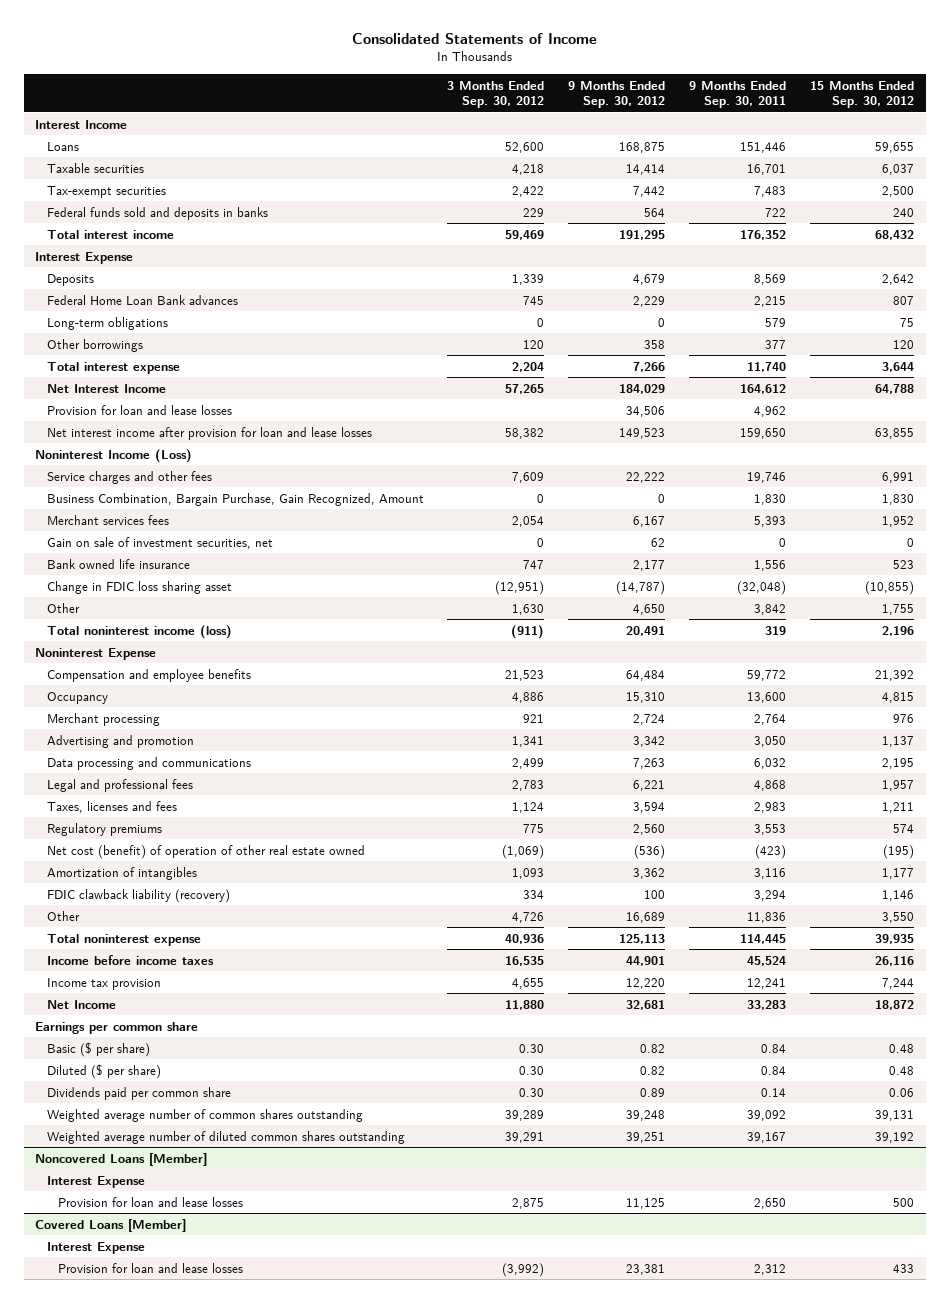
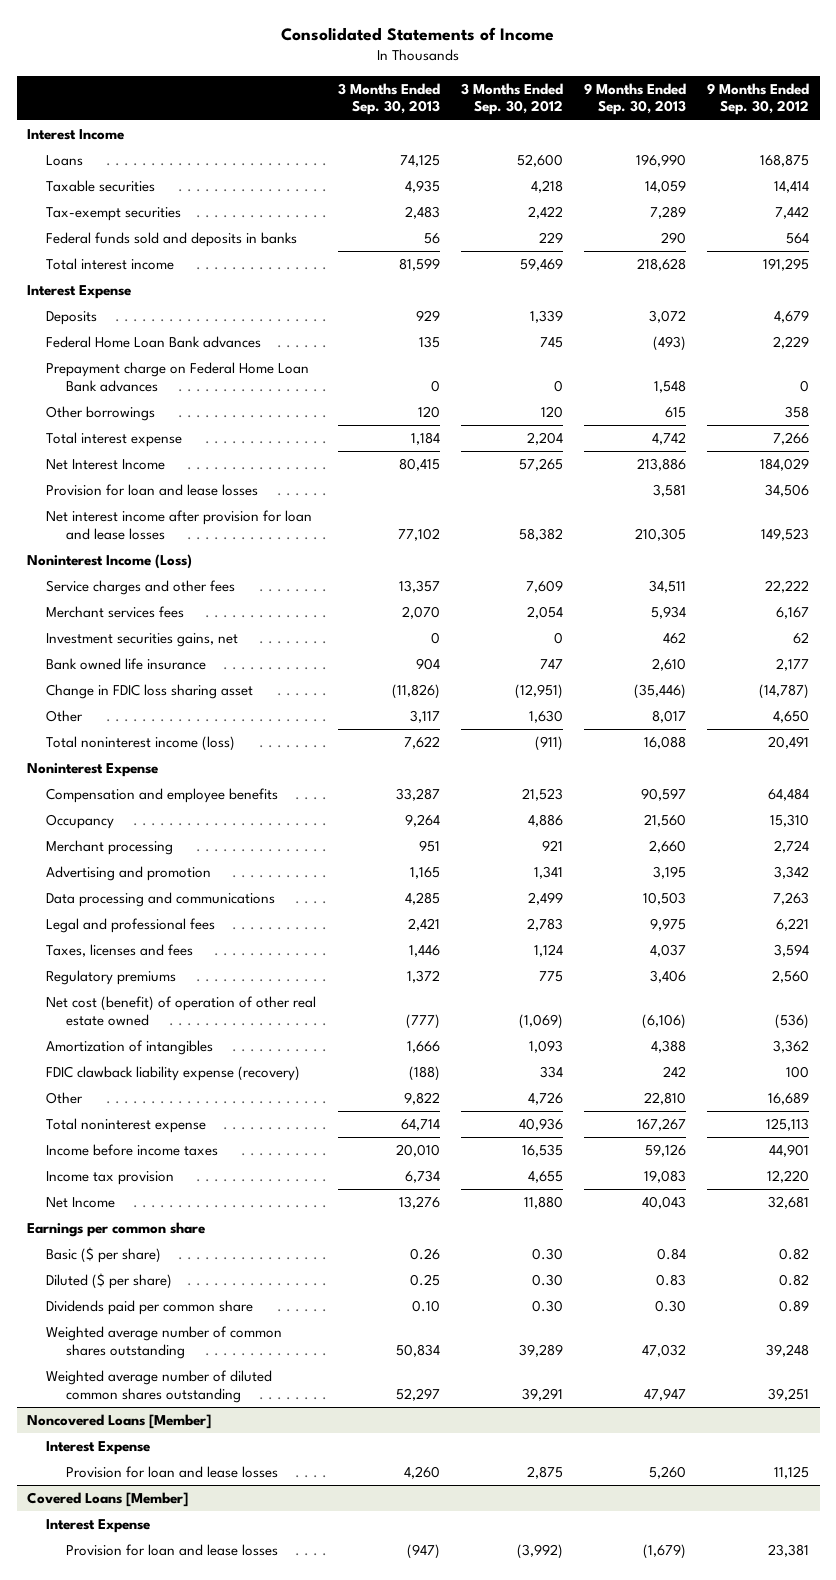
[689,80,787,109] 9 Months Ended Sep. 30, 2011 -> none
[809,80,914,109] 15 Months Ended Sep. 30, 2012 -> none
none -> [337,82,440,116] 3 Months Ended Sep. 30, 2013
none -> [583,82,686,116] 9 Months Ended Sep. 30, 2013
[46,316,168,330] Long-term obligations -> none
none -> [46,362,310,392] Prepayment charge on Federal Home Loan Bank advances
[46,492,424,506] Business Combination, Bargain Purchase, Gain Recognized, Amount -> none
[46,536,273,549] Gain on sale of investment securities, net -> [46,633,239,648] Investment securities gains, net
[46,888,230,903] FDIC clawback liability (recovery) -> [46,1066,301,1082] FDIC clawback liability expense (recovery)

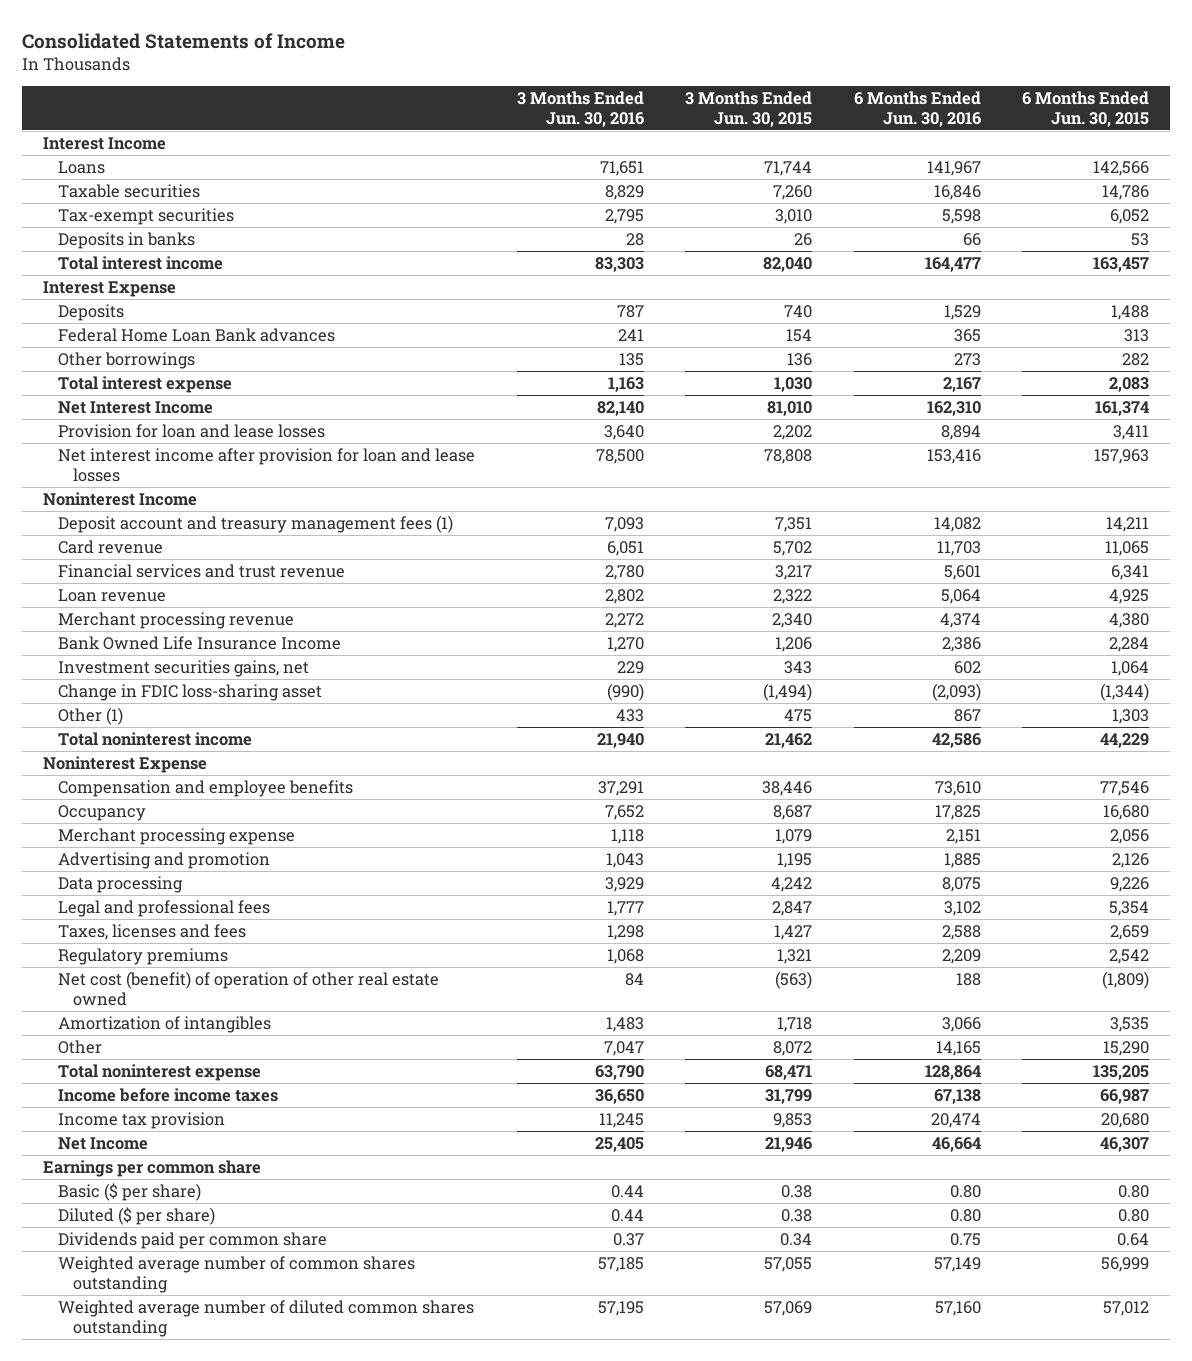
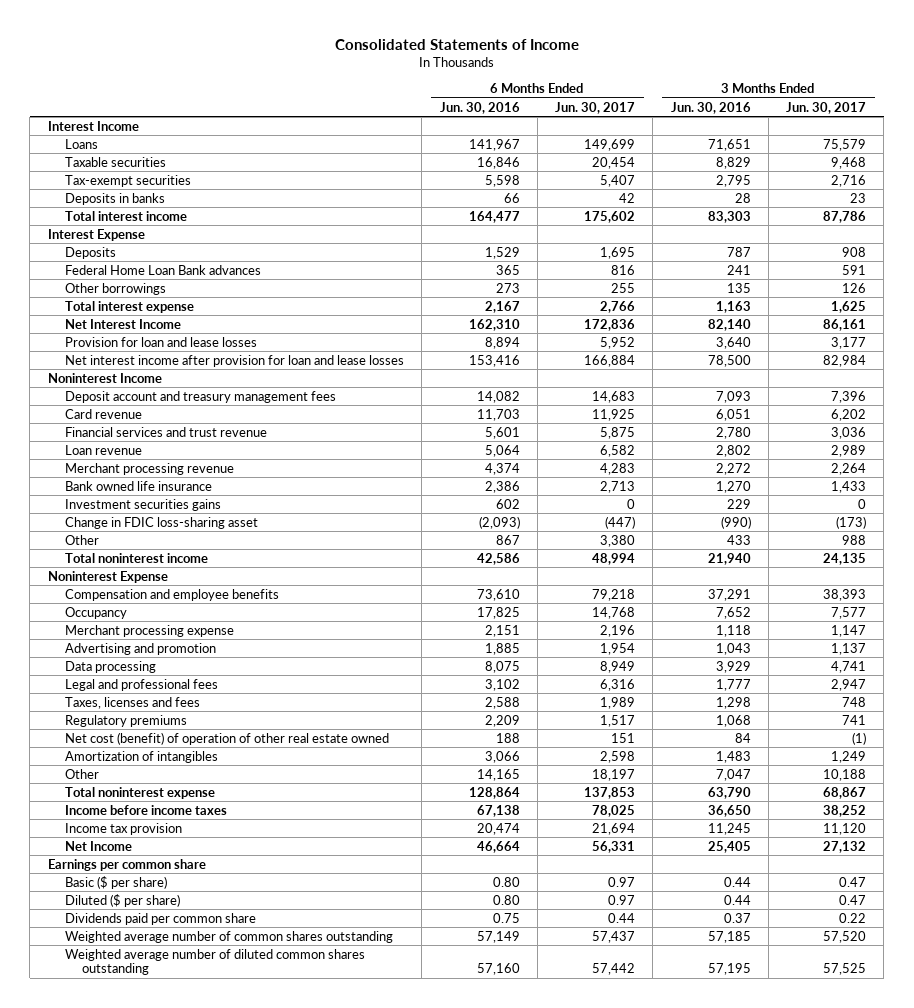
[685,91,813,127] 3 Months Ended Jun. 30, 2015 -> none
[1022,91,1150,127] 6 Months Ended Jun. 30, 2015 -> none
none -> [555,101,636,114] Jun. 30, 2017
none -> [786,101,867,114] Jun. 30, 2017
[57,514,453,533] Deposit account and treasury management fees (1) -> [65,390,337,403] Deposit account and treasury management fees
[57,635,341,650] Bank Owned Life Insurance Income -> [65,480,213,491] Bank owned life insurance
[57,659,309,677] Investment securities gains, net -> [65,498,222,511] Investment securities gains
[57,706,123,725] Other (1) -> [65,534,100,545] Other

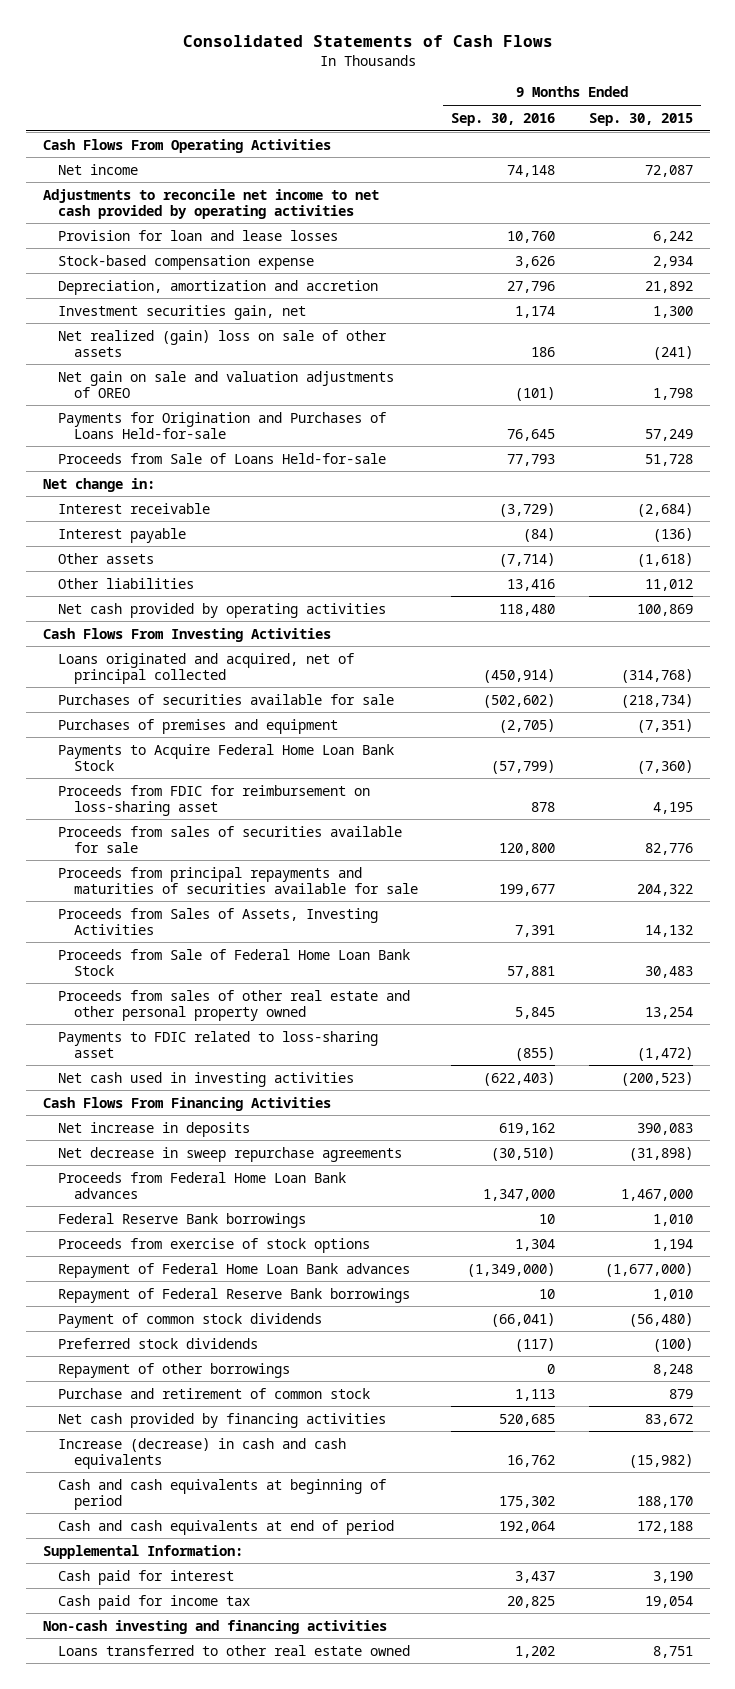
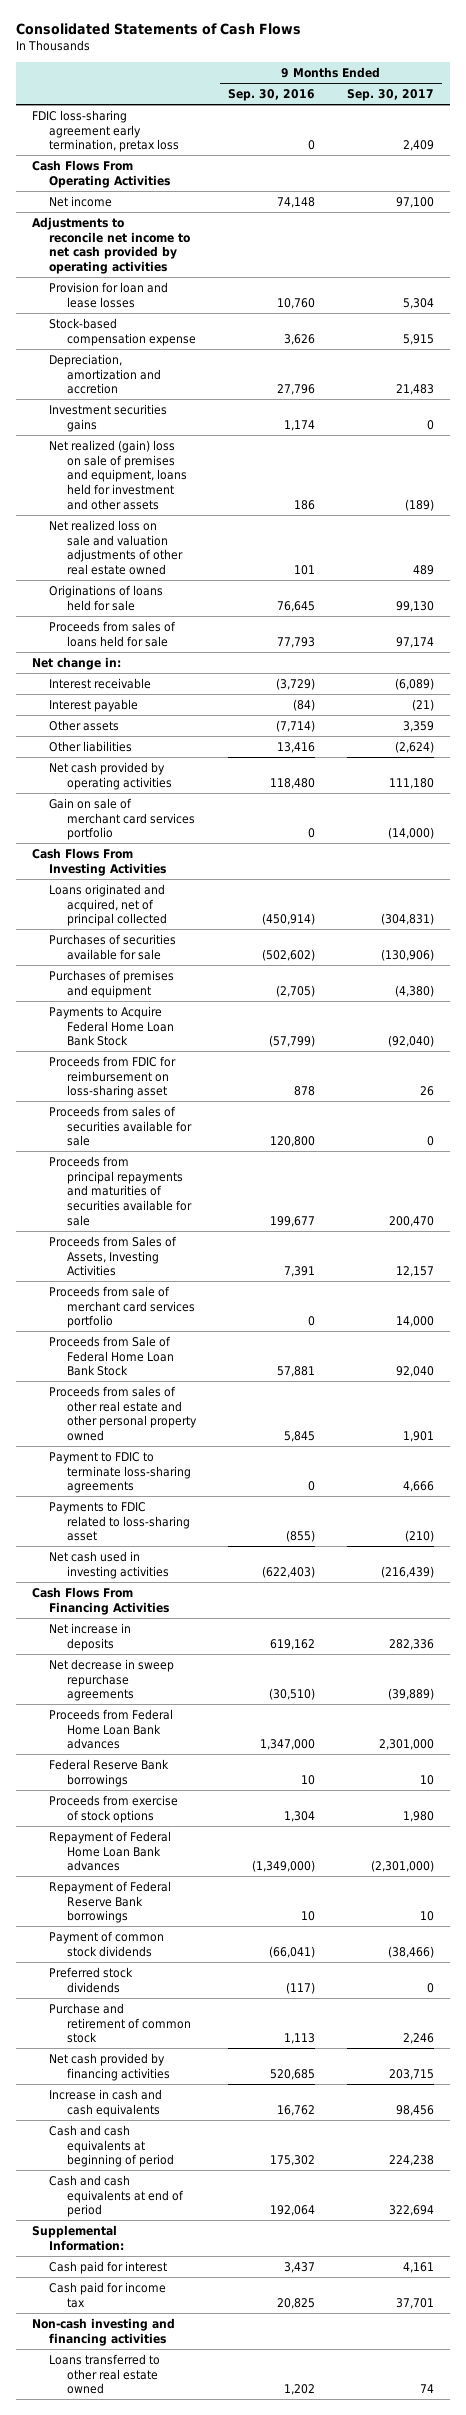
[588,112,693,126] Sep. 30, 2015 -> none
none -> [347,88,435,101] Sep. 30, 2017
none -> [31,109,180,153] FDIC loss-sharing agreement early termination, pretax loss
[58,304,307,320] Investment securities gain, net -> [49,403,168,432] Investment securities gains
[58,329,388,357] Net realized (gain) loss on sale of other assets -> [49,439,187,510] Net realized (gain) loss on sale of premises and equipment, loans held for investment and other assets
[58,370,395,398] Net gain on sale and valuation adjustments of OREO -> [49,519,183,576] Net realized loss on sale and valuation adjustments of other real estate owned
[515,386,556,401] (101) -> [293,565,315,576] 101
[58,411,387,439] Payments for Origination and Purchases of Loans Held-for-sale -> [49,584,164,611] Originations of loans held for sale
[58,452,387,464] Proceeds from Sale of Loans Held-for-sale -> [49,620,177,647] Proceeds from sales of loans held for sale
none -> [49,797,195,841] Gain on sale of merchant card services portfolio
none -> [49,1285,195,1329] Proceeds from sale of merchant card services portfolio
none -> [49,1451,191,1494] Payment to FDIC to terminate loss-sharing agreements
[58,1362,291,1378] Repayment of other borrowings -> none
[58,1437,347,1469] Increase (decrease) in cash and cash equivalents -> [49,2088,163,2117] Increase in cash and cash equivalents

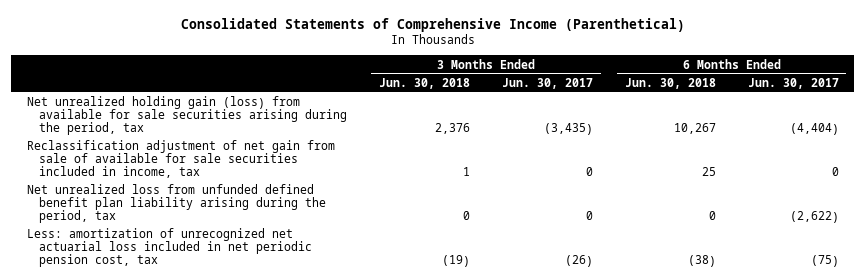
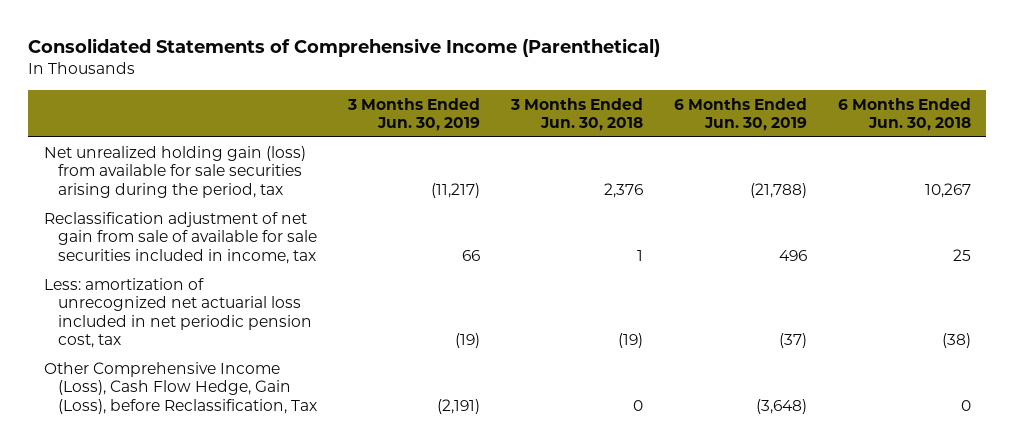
[502,77,594,89] Jun. 30, 2017 -> none
[747,77,839,89] Jun. 30, 2017 -> none
none -> [346,97,480,131] 3 Months Ended Jun. 30, 2019
none -> [673,97,807,131] 6 Months Ended Jun. 30, 2019
[26,184,327,224] Net unrealized loss from unfunded defined benefit plan liability arising during the period, tax -> none
none -> [43,361,317,414] Other Comprehensive Income (Loss), Cash Flow Hedge, Gain (Loss), before Reclassification, Tax

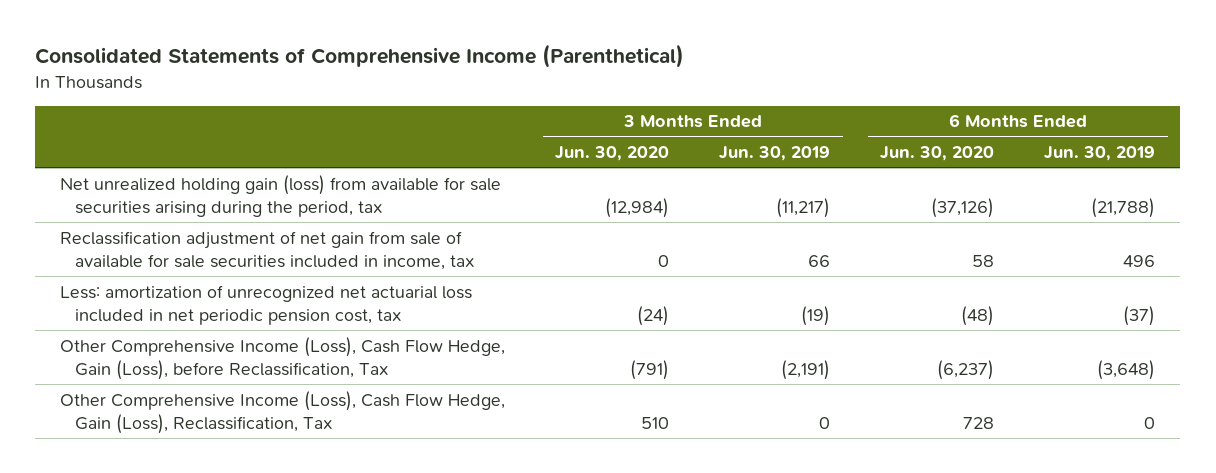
[509,97,643,131] 3 Months Ended Jun. 30, 2018 -> none
[837,97,971,131] 6 Months Ended Jun. 30, 2018 -> none
none -> [555,146,670,162] Jun. 30, 2020
none -> [880,146,995,162] Jun. 30, 2020
none -> [60,390,506,434] Other Comprehensive Income (Loss), Cash Flow Hedge, Gain (Loss), Reclassification, Tax

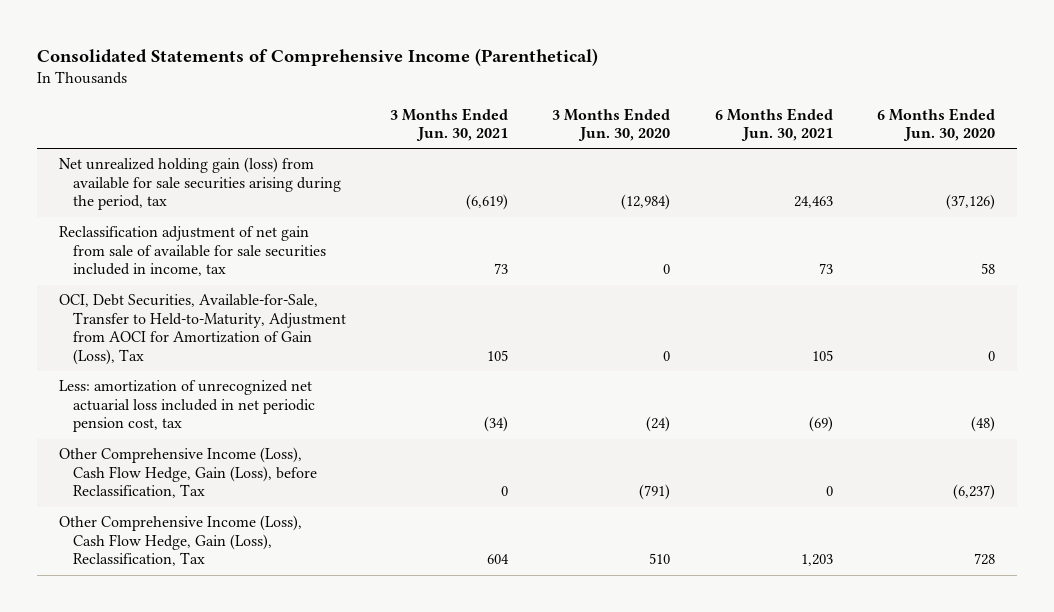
[719,146,831,162] Jun. 30, 2019 -> none
[1044,146,1156,162] Jun. 30, 2019 -> none
none -> [390,107,509,142] 3 Months Ended Jun. 30, 2021
none -> [714,107,833,142] 6 Months Ended Jun. 30, 2021
none -> [59,294,346,365] OCI, Debt Securities, Available-for-Sale, Transfer to Held-to-Maturity, Adjustment from AOCI for Amortization of Gain (Loss), Tax

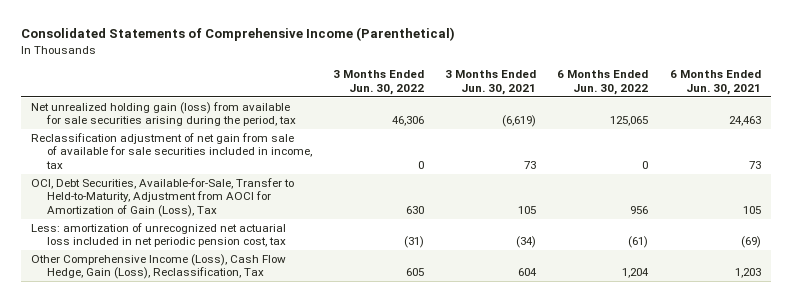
[552,107,671,142] 3 Months Ended Jun. 30, 2020 -> none
[876,107,995,142] 6 Months Ended Jun. 30, 2020 -> none
none -> [332,70,424,95] 3 Months Ended Jun. 30, 2022
none -> [557,70,649,95] 6 Months Ended Jun. 30, 2022
[59,447,317,499] Other Comprehensive Income (Loss), Cash Flow Hedge, Gain (Loss), before Reclassification, Tax -> none

